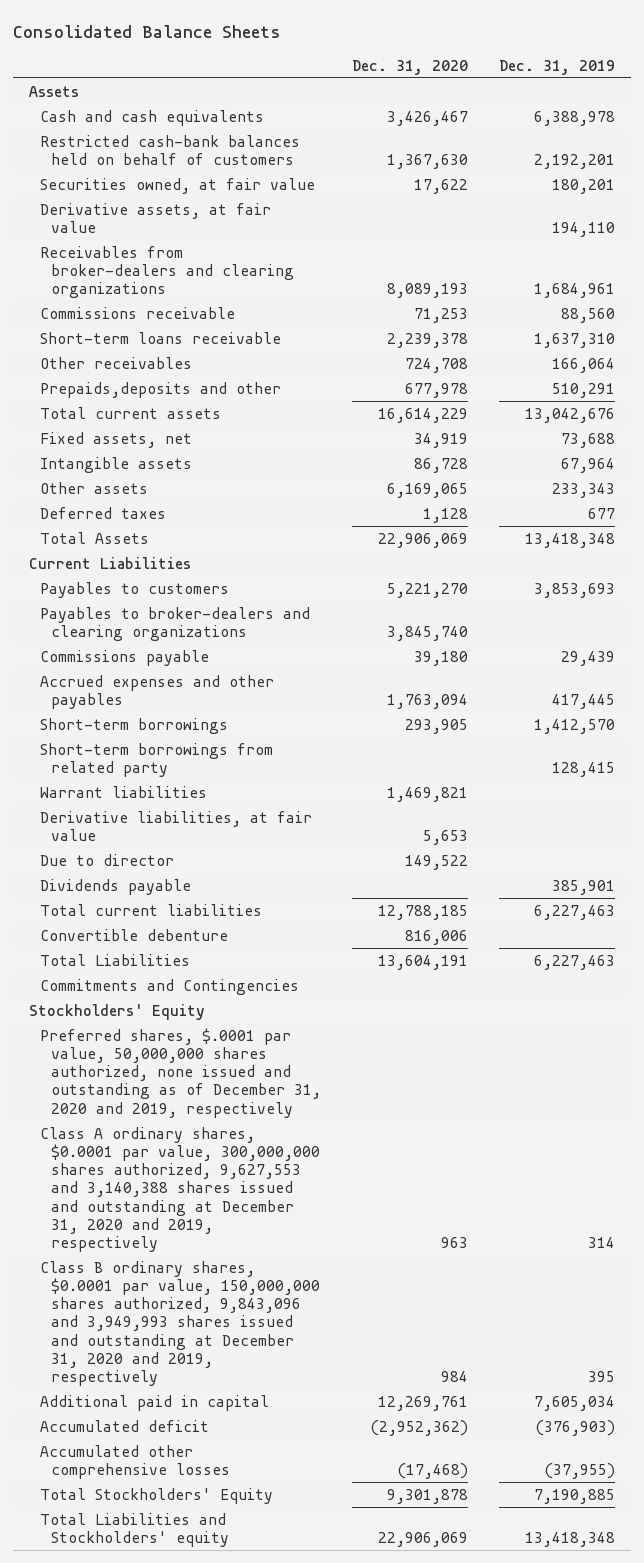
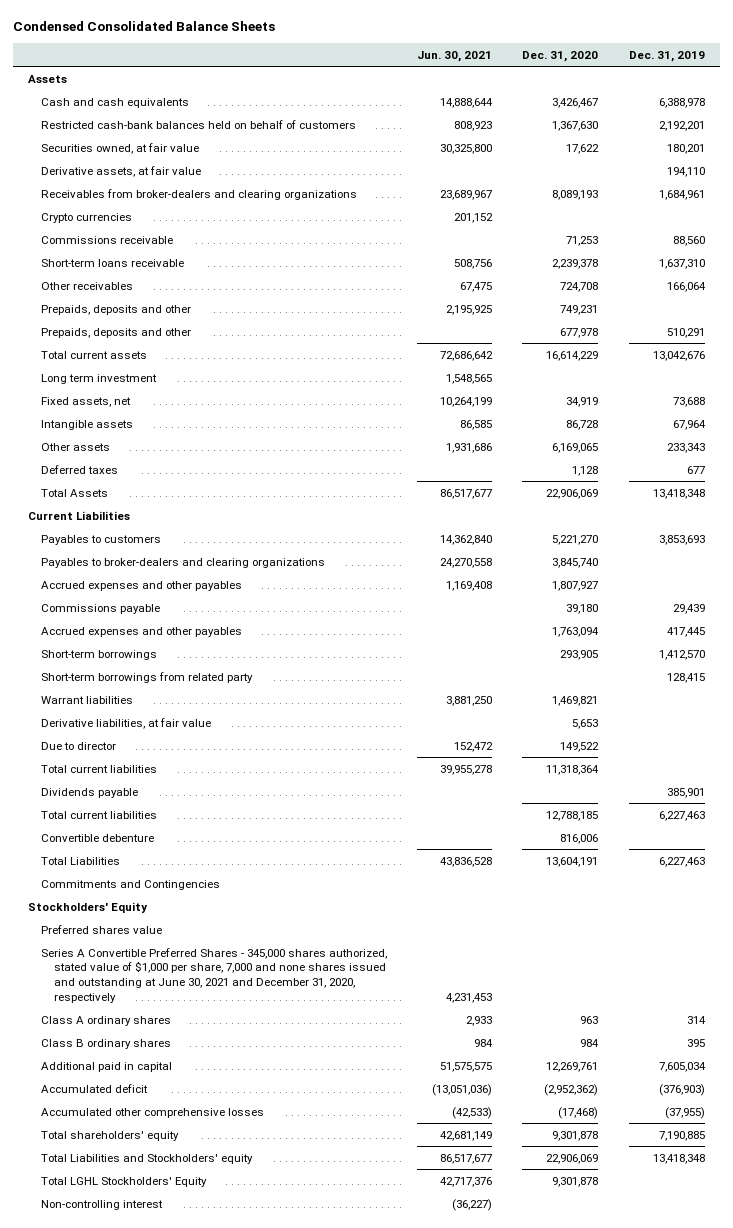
[13,24,282,38] Consolidated Balance Sheets -> [13,21,276,32] Condensed Consolidated Balance Sheets
none -> [417,50,493,62] Jun. 30, 2021
none -> [41,212,133,223] Crypto currencies
none -> [41,304,192,315] Prepaids, deposits and other
[40,381,282,398] Prepaids,deposits and other -> [41,327,192,338] Prepaids, deposits and other
none -> [41,373,158,384] Long term investment
none -> [41,580,243,591] Accrued expenses and other payables
none -> [41,764,158,773] Total current liabilities
[40,1027,322,1118] Preferred shares, $.0001 par value, 50,000,000 shares authorized, none issued and outstanding as of December 31, 2020 and 2019, respectively -> [41,924,163,934] Preferred shares value
none -> [41,947,388,1003] Series A Convertible Preferred Shares - 345,000 shares authorized, stated value of $1,000 per share, 7,000 and none shares issued and outstanding at June 30, 2021 and December 31, 2020, respectively
[40,1126,321,1252] Class A ordinary shares, $0.0001 par value, 300,000,000 shares authorized, 9,627,553 and 3,140,388 shares issued and outstanding at December 31, 2020 and 2019, respectively -> [41,1015,172,1026] Class A ordinary shares
[40,1260,321,1386] Class B ordinary shares, $0.0001 par value, 150,000,000 shares authorized, 9,843,096 and 3,949,993 shares issued and outstanding at December 31, 2020 and 2019, respectively -> [41,1038,172,1049] Class B ordinary shares
[40,1487,274,1504] Total Stockholders' Equity -> [41,1130,180,1141] Total shareholders' equity
none -> [41,1176,208,1187] Total LGHL Stockholders' Equity
none -> [41,1199,164,1210] Non-controlling interest

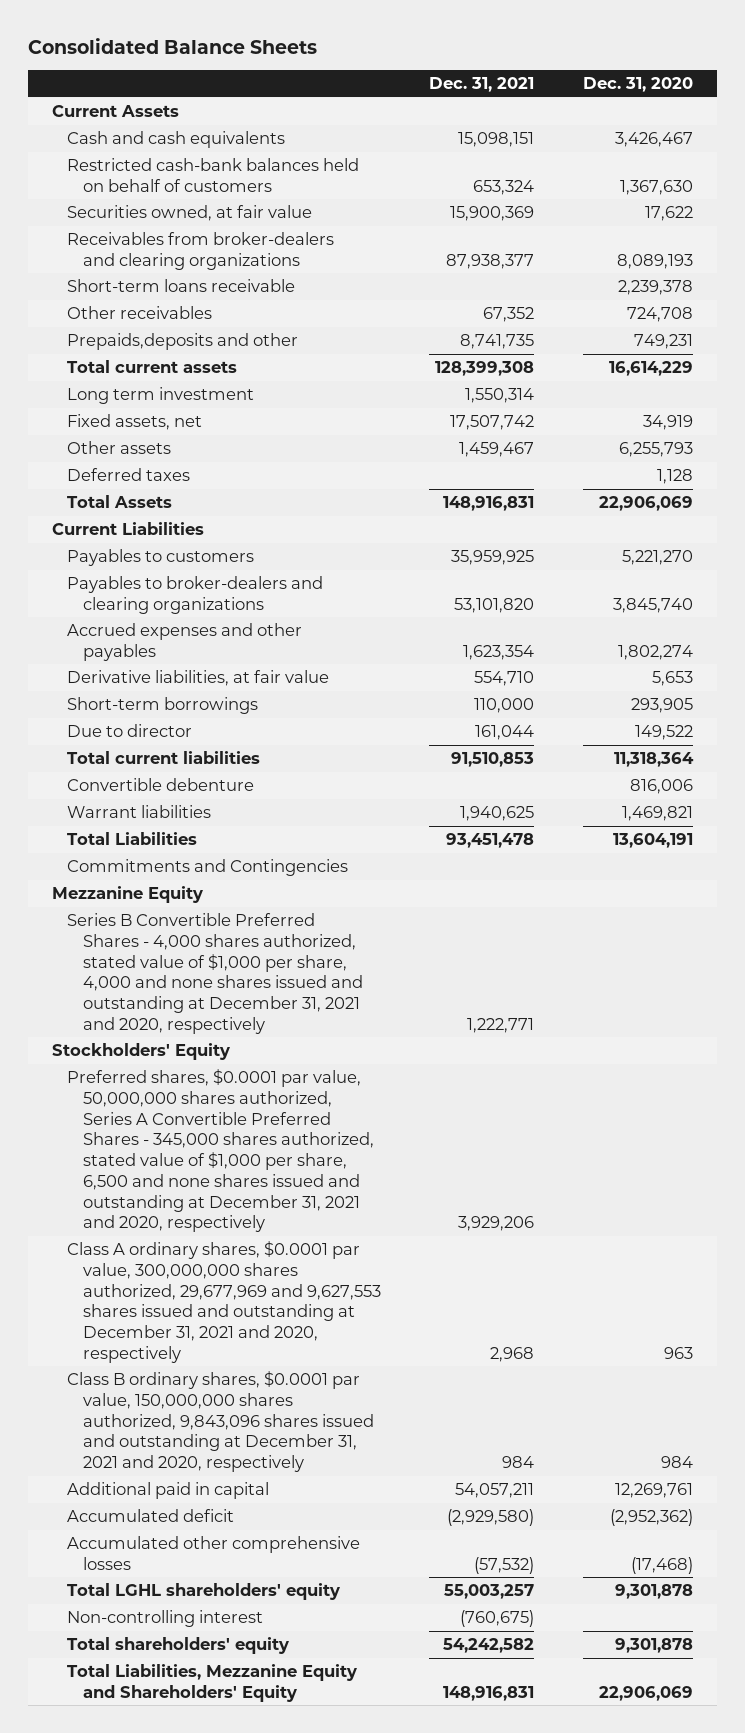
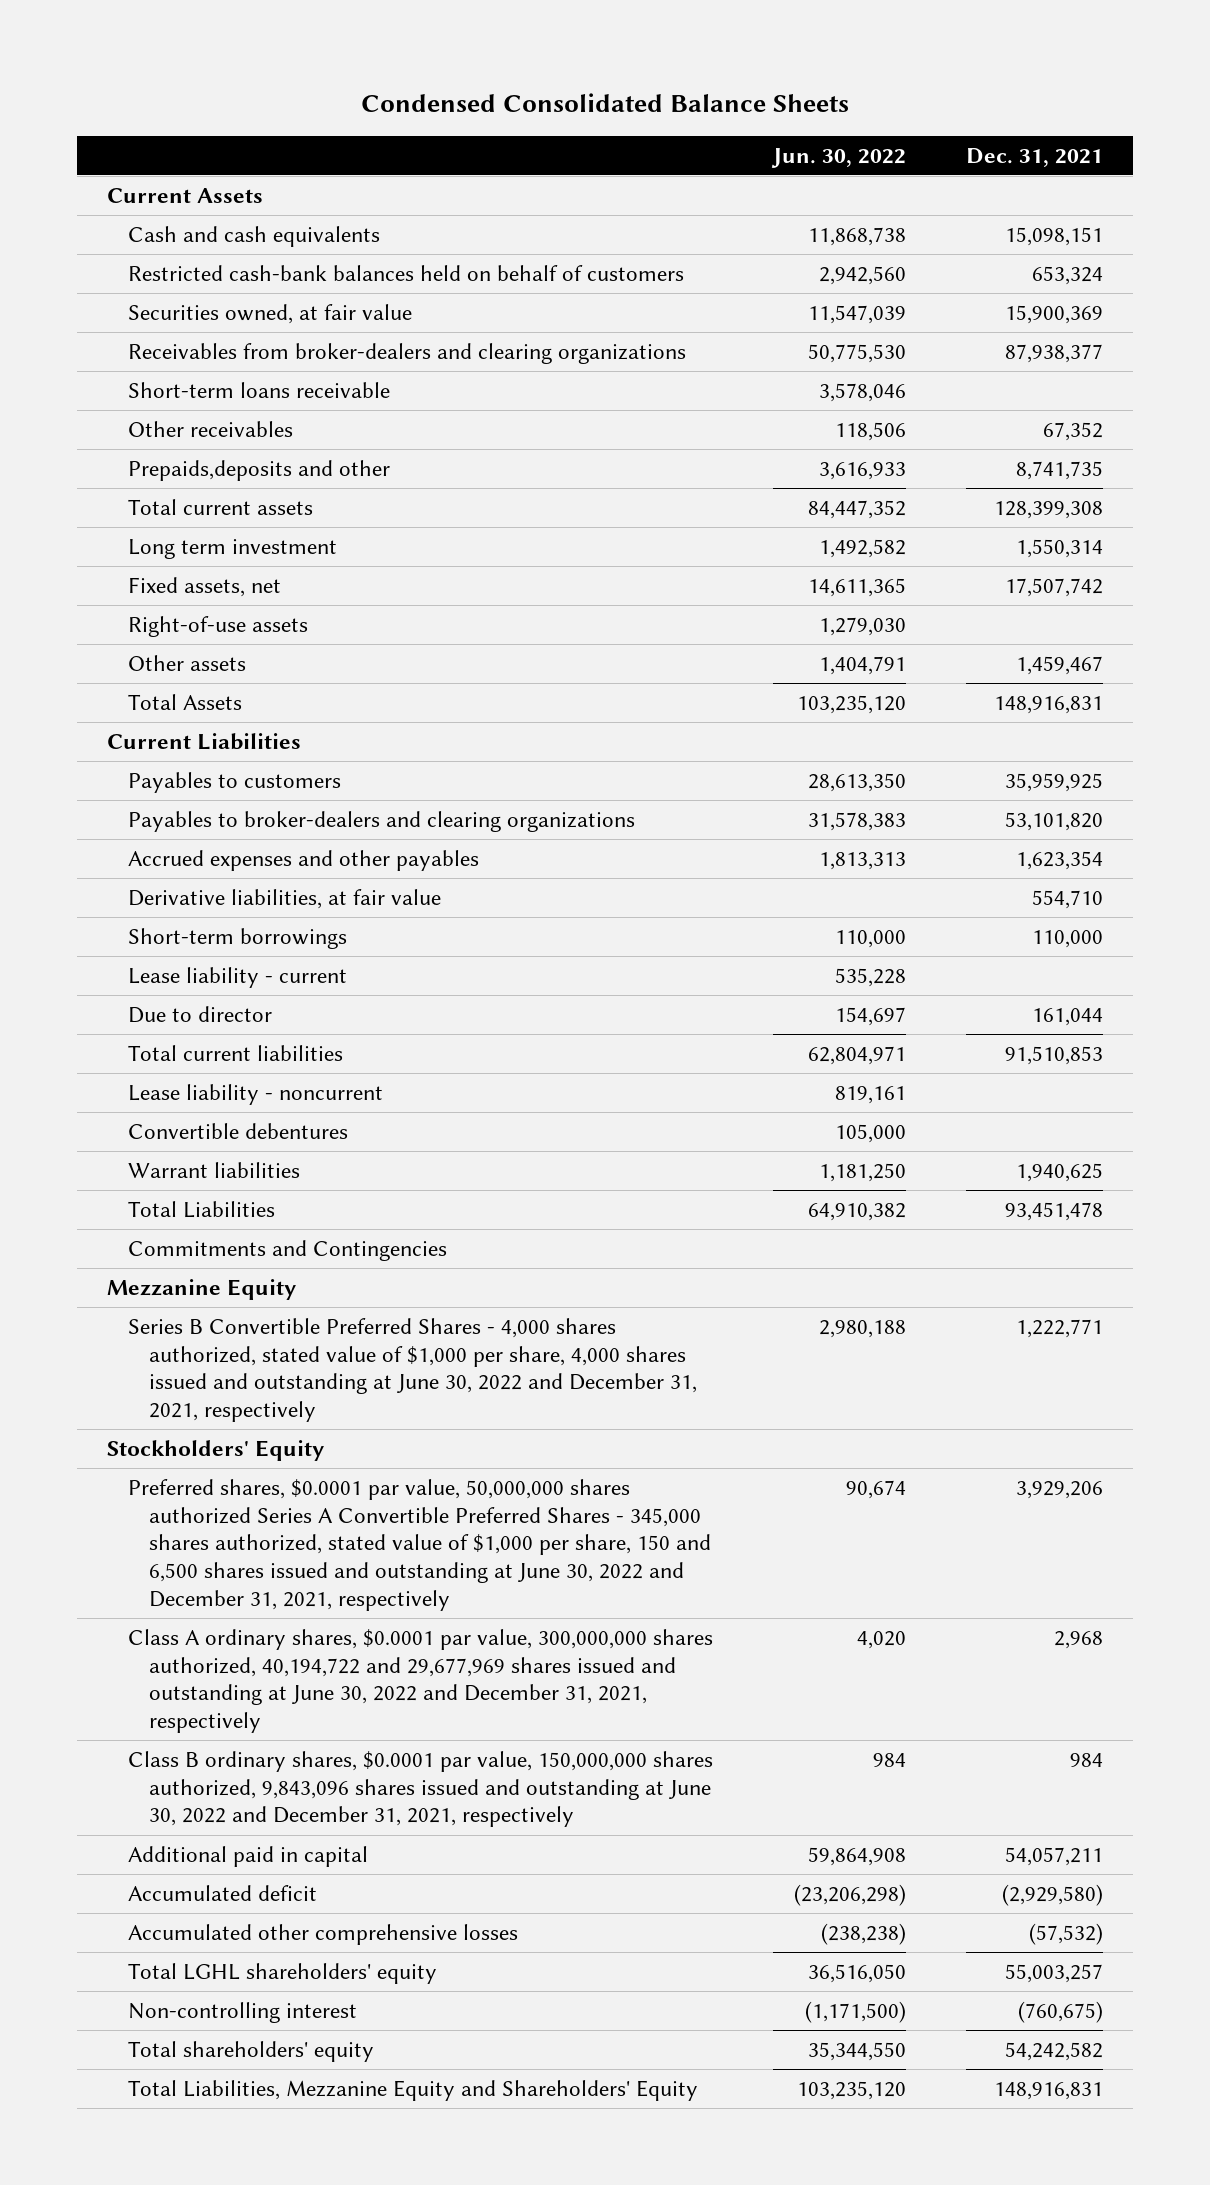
[27,37,317,54] Consolidated Balance Sheets -> [361,93,850,113] Condensed Consolidated Balance Sheets
[582,77,693,93] Dec. 31, 2020 -> none
none -> [771,147,907,168] Jun. 30, 2022
none -> [127,616,308,638] Right-of-use assets
[67,468,191,482] Deferred taxes -> none
none -> [127,967,347,989] Lease liability - current
[67,778,255,792] Convertible debenture -> none
none -> [127,1084,383,1106] Lease liability - noncurrent
none -> [127,1123,348,1140] Convertible debentures
[67,913,364,1034] Series B Convertible Preferred Shares - 4,000 shares authorized, stated value of $1,000 per share, 4,000 and none shares issued and outstanding at December 31, 2021 and 2020, respectively -> [127,1318,697,1423] Series B Convertible Preferred Shares - 4,000 shares authorized, stated value of $1,000 per share, 4,000 shares issued and outstanding at June 30, 2022 and December 31, 2021, respectively
[67,1069,375,1233] Preferred shares, $0.0001 par value, 50,000,000 shares authorized, Series A Convertible Preferred Shares - 345,000 shares authorized, stated value of $1,000 per share, 6,500 and none shares issued and outstanding at December 31, 2021 and 2020, respectively -> [127,1479,711,1611] Preferred shares, $0.0001 par value, 50,000,000 shares authorized Series A Convertible Preferred Shares - 345,000 shares authorized, stated value of $1,000 per share, 150 and 6,500 shares issued and outstanding at June 30, 2022 and December 31, 2021, respectively
[67,1241,382,1363] Class A ordinary shares, $0.0001 par value, 300,000,000 shares authorized, 29,677,969 and 9,627,553 shares issued and outstanding at December 31, 2021 and 2020, respectively -> [127,1629,713,1734] Class A ordinary shares, $0.0001 par value, 300,000,000 shares authorized, 40,194,722 and 29,677,969 shares issued and outstanding at June 30, 2022 and December 31, 2021, respectively
[67,1371,375,1473] Class B ordinary shares, $0.0001 par value, 150,000,000 shares authorized, 9,843,096 shares issued and outstanding at December 31, 2021 and 2020, respectively -> [127,1751,713,1828] Class B ordinary shares, $0.0001 par value, 150,000,000 shares authorized, 9,843,096 shares issued and outstanding at June 30, 2022 and December 31, 2021, respectively

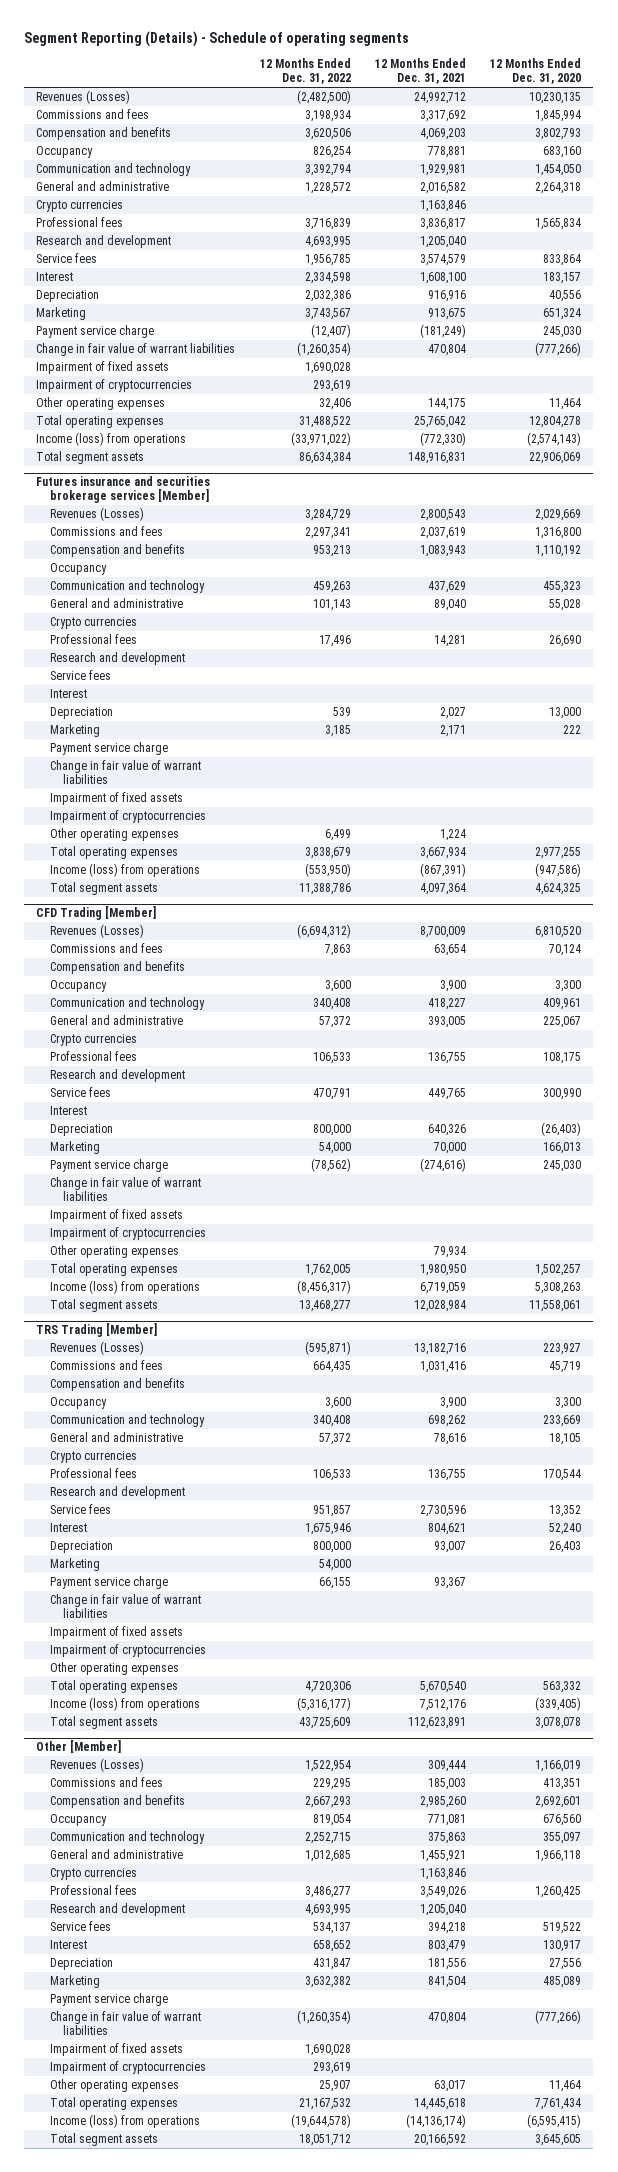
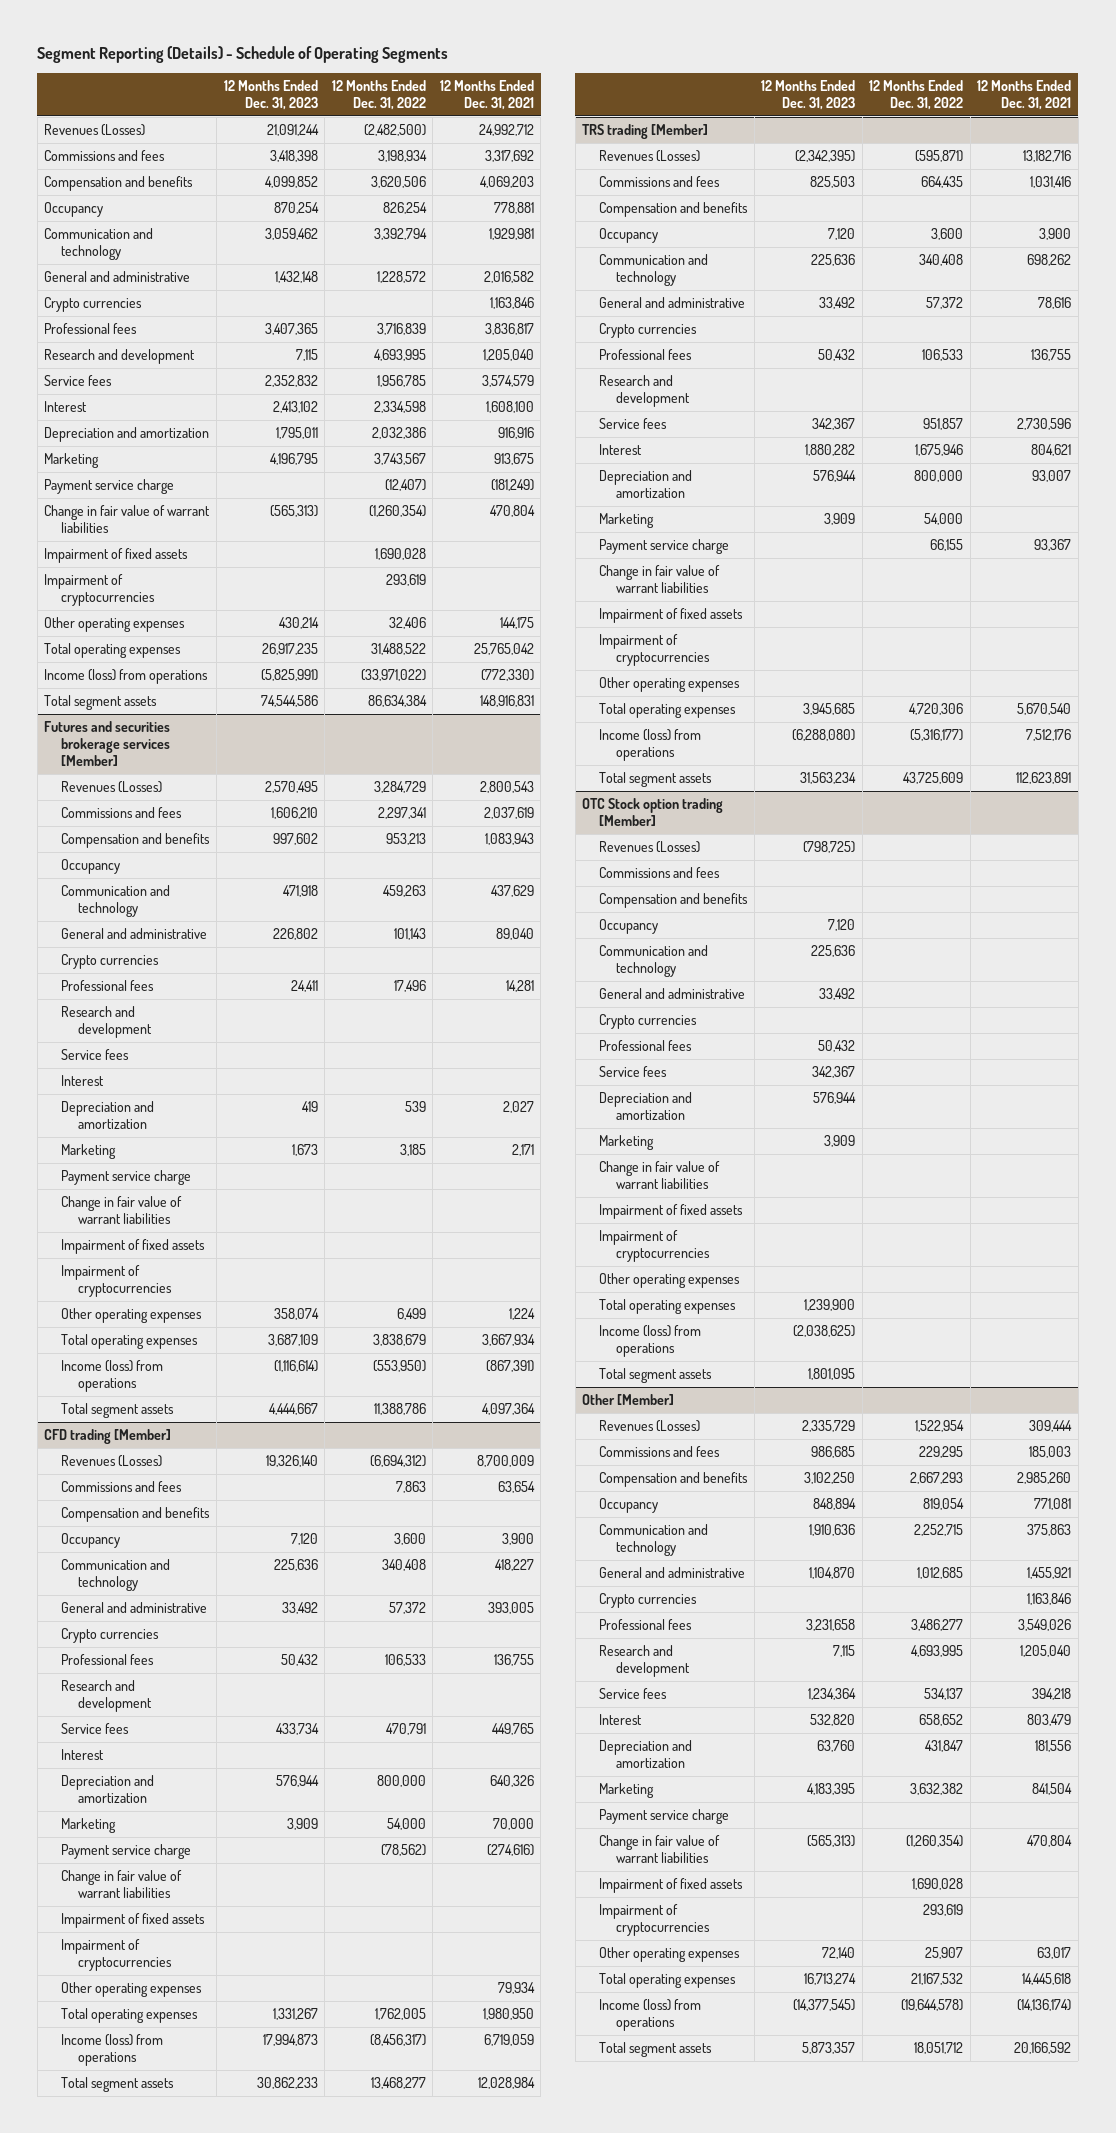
[24,30,410,47] Segment Reporting (Details) - Schedule of operating segments -> [37,45,449,63] Segment Reporting (Details) - Schedule of Operating Segments
[490,58,582,85] 12 Months Ended Dec. 31, 2020 -> none
none -> [223,79,318,110] 12 Months Ended Dec. 31, 2023
[36,290,100,303] Depreciation -> [44,427,210,443] Depreciation and amortization
[36,476,211,504] Futures insurance and securities brokerage services [Member] -> [44,721,171,767] Futures and securities brokerage services [Member]
[49,707,113,720] Depreciation -> [61,1101,155,1130] Depreciation and amortization
[36,906,157,921] CFD Trading [Member] -> [44,1429,172,1445] CFD trading [Member]
[49,1124,113,1137] Depreciation -> [61,1775,155,1804] Depreciation and amortization
[36,1323,158,1338] TRS Trading [Member] -> [582,124,709,140] TRS trading [Member]
[49,1541,113,1554] Depreciation -> [598,470,692,499] Depreciation and amortization
none -> [582,798,724,827] OTC Stock option trading [Member]
none -> [598,841,700,854] Revenues (Losses)
none -> [598,867,720,879] Commissions and fees
none -> [598,893,748,909] Compensation and benefits
none -> [598,919,658,935] Occupancy
none -> [598,945,708,978] Communication and technology
none -> [598,988,745,1000] General and administrative
none -> [598,1014,697,1030] Crypto currencies
none -> [598,1040,692,1052] Professional fees
none -> [598,1066,667,1078] Service fees
none -> [598,1092,692,1121] Depreciation and amortization
none -> [598,1135,654,1151] Marketing
none -> [598,1161,720,1190] Change in fair value of warrant liabilities
none -> [598,1204,743,1220] Impairment of fixed assets
none -> [598,1230,710,1263] Impairment of cryptocurrencies
none -> [598,1273,740,1289] Other operating expenses
none -> [598,1299,736,1315] Total operating expenses
none -> [598,1325,701,1358] Income (loss) from operations
none -> [598,1368,712,1384] Total segment assets
[49,1958,113,1971] Depreciation -> [598,1740,692,1769] Depreciation and amortization

